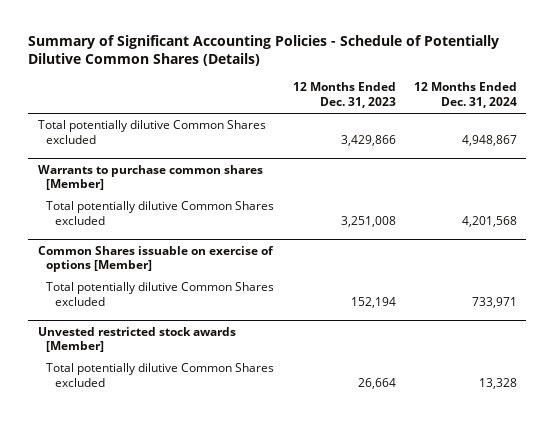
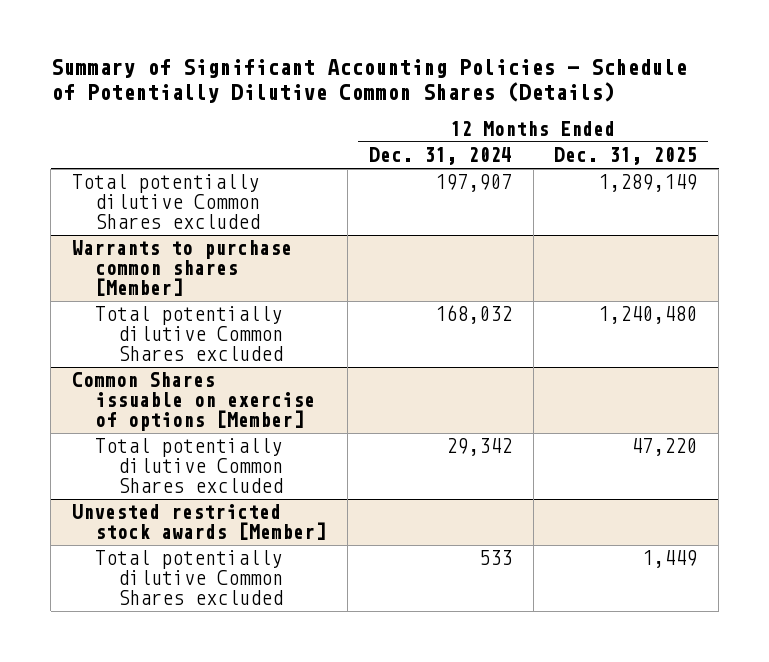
[292,82,396,108] 12 Months Ended Dec. 31, 2023 -> none
none -> [554,147,698,166] Dec. 31, 2025
[461,134,517,146] 4,948,867 -> [434,174,512,193] 197,907
[461,215,517,227] 4,201,568 -> [434,305,512,325] 168,032
[471,296,517,308] 733,971 -> [445,438,512,457] 29,342
[478,377,517,389] 13,328 -> [478,550,512,566] 533

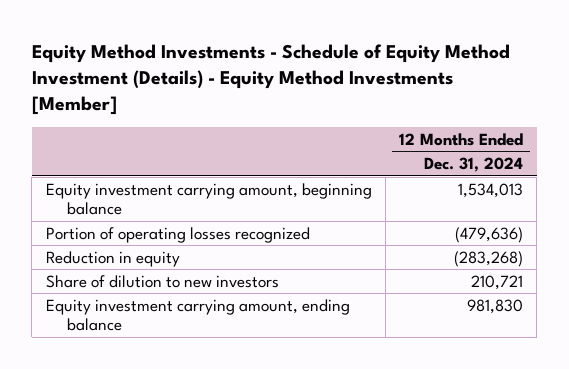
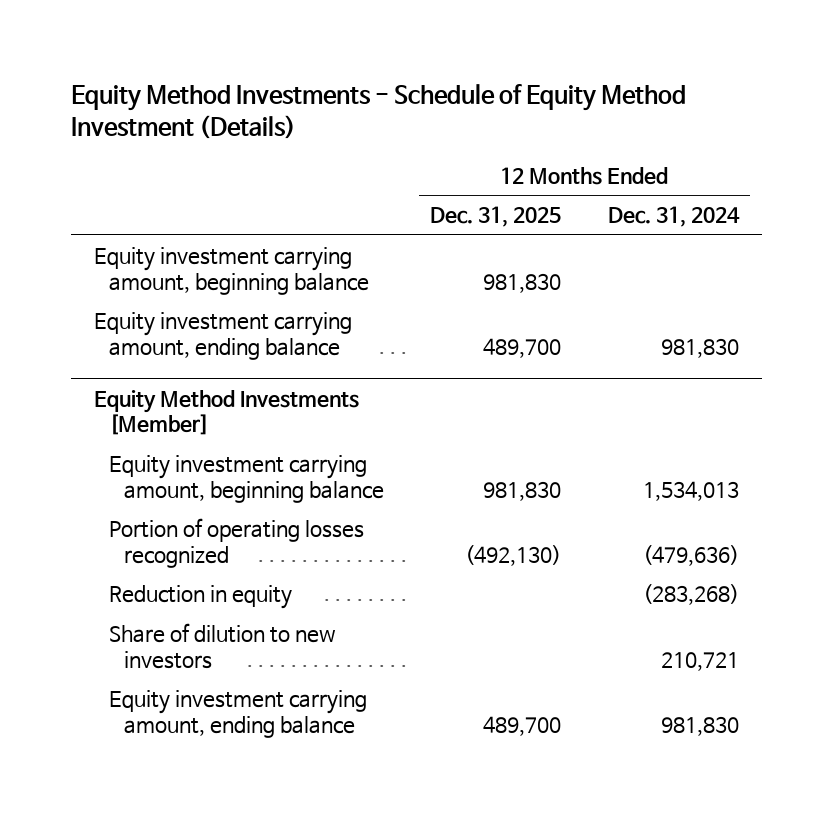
[31,44,510,116] Equity Method Investments - Schedule of Equity Method Investment (Details) - Equity Method Investments [Member] -> [71,84,687,139] Equity Method Investments - Schedule of Equity Method Investment (Details)
none -> [430,206,562,228] Dec. 31, 2025
none -> [94,247,370,295] Equity investment carrying amount, beginning balance
none -> [94,312,353,360] Equity investment carrying amount, ending balance
none -> [94,390,360,436] Equity Method Investments [Member]

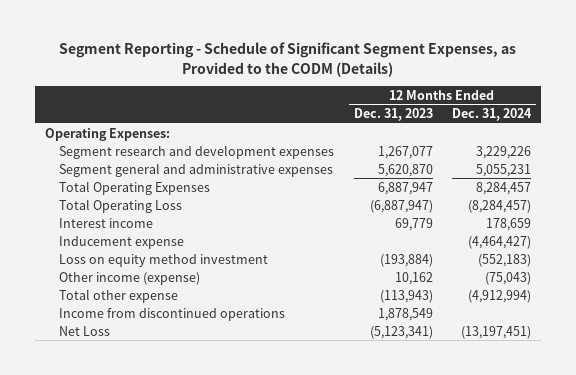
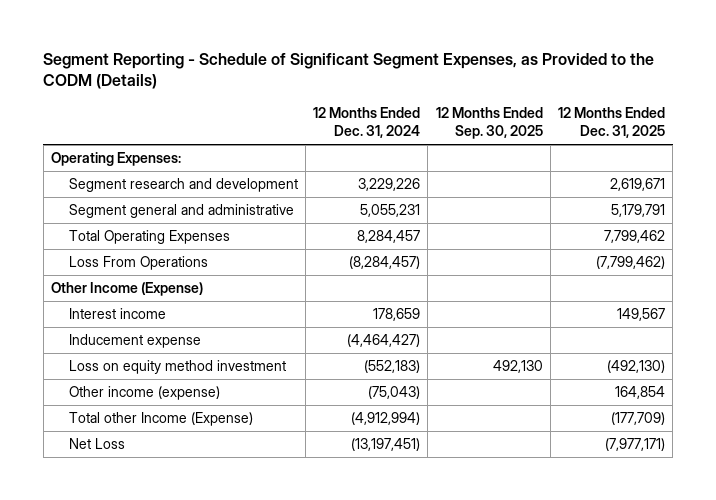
[353,108,433,122] Dec. 31, 2023 -> none
none -> [435,107,543,140] 12 Months Ended Sep. 30, 2025
none -> [558,107,666,139] 12 Months Ended Dec. 31, 2025
[59,144,335,159] Segment research and development expenses -> [68,178,298,193] Segment research and development
[59,162,334,177] Segment general and administrative expenses -> [68,204,294,219] Segment general and administrative
[59,198,183,213] Total Operating Loss -> [68,256,208,271] Loss From Operations
none -> [51,282,204,297] Other Income (Expense)
[59,307,286,321] Income from discontinued operations -> none
[59,288,179,303] Total other expense -> [68,412,253,427] Total other Income (Expense)

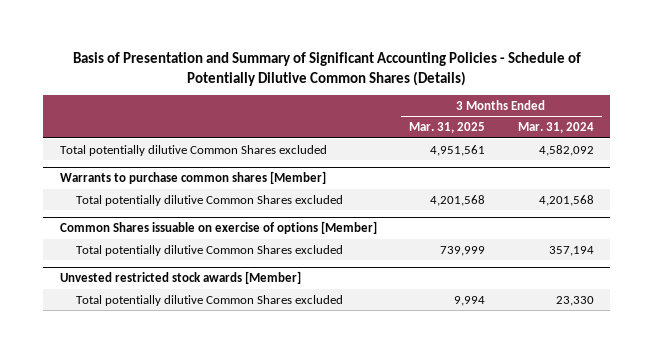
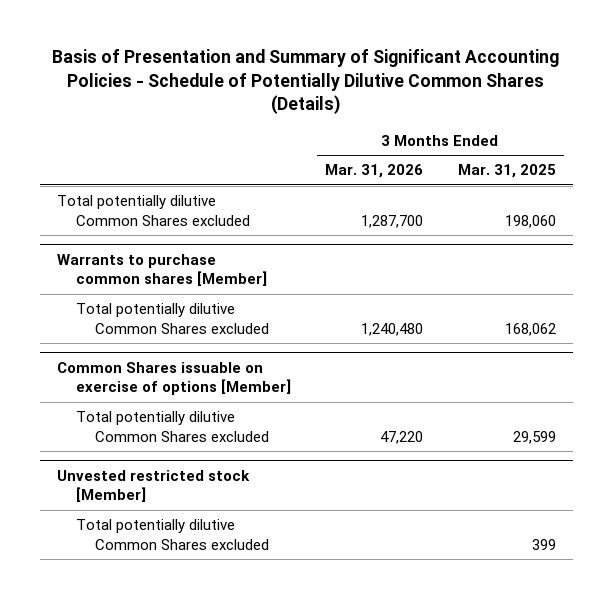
[517,122,594,134] Mar. 31, 2024 -> none
none -> [325,164,424,179] Mar. 31, 2026
[430,144,486,156] 4,951,561 -> [504,214,556,228] 198,060
[430,194,486,206] 4,201,568 -> [504,322,556,336] 168,062
[440,245,486,256] 739,999 -> [512,430,556,444] 29,599
[59,271,301,285] Unvested restricted stock awards [Member] -> [57,469,251,503] Unvested restricted stock [Member]
[454,295,486,306] 9,994 -> [531,538,556,550] 399

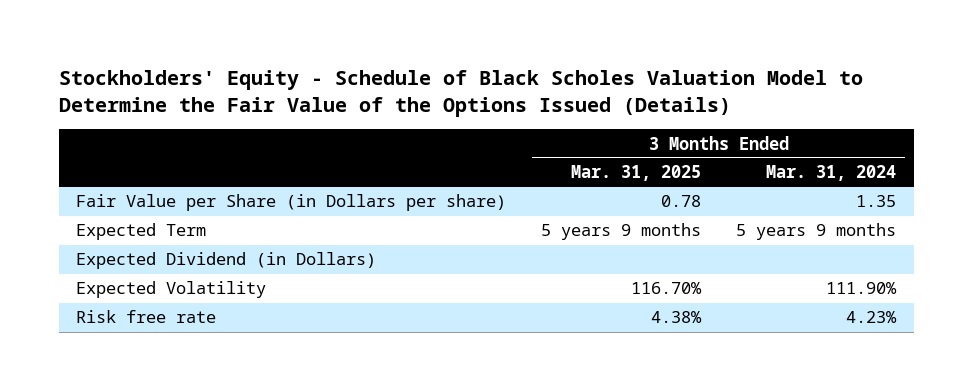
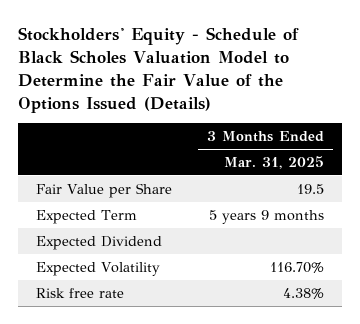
[766,165,897,182] Mar. 31, 2024 -> none
[76,194,507,212] Fair Value per Share (in Dollars per share) -> [35,182,172,198] Fair Value per Share
[661,195,702,208] 0.78 -> [297,183,325,194] 19.5
[76,252,377,270] Expected Dividend (in Dollars) -> [35,235,162,250] Expected Dividend

